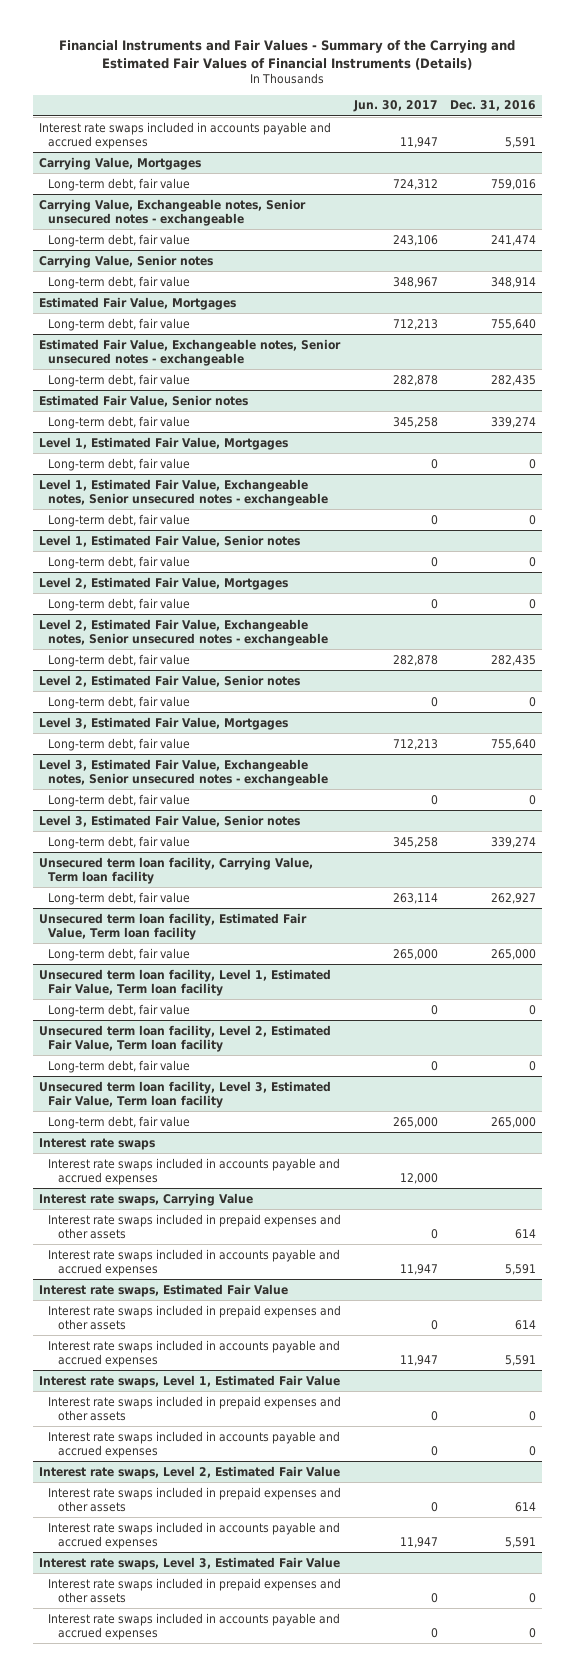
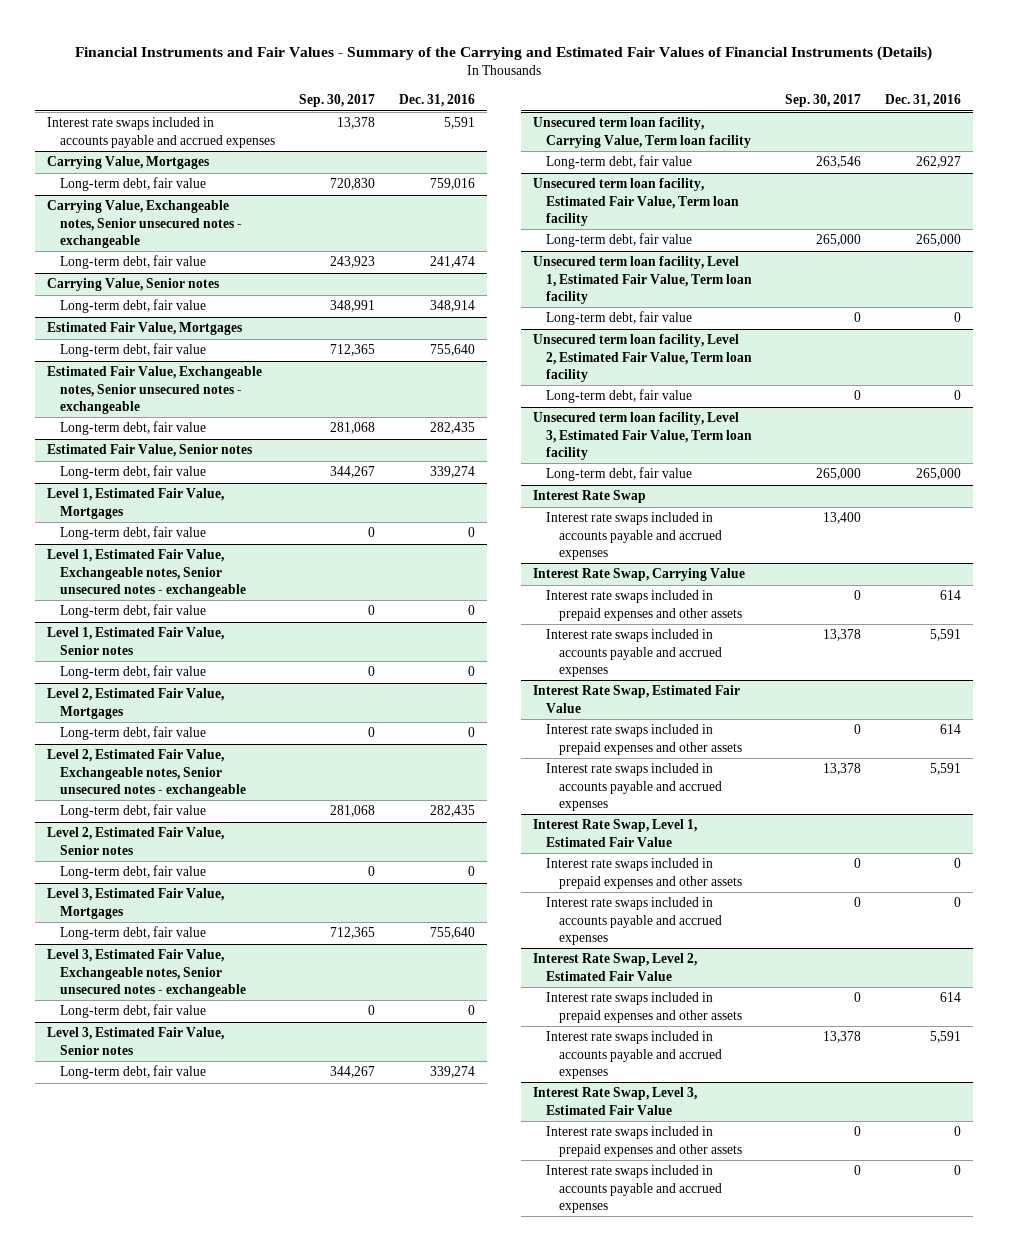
[352,100,438,113] Jun. 30, 2017 -> none
none -> [299,94,376,108] Sep. 30, 2017
[38,1137,155,1150] Interest rate swaps -> [533,490,647,504] Interest Rate Swap
[38,1192,253,1206] Interest rate swaps, Carrying Value -> [533,568,746,582] Interest Rate Swap, Carrying Value
[38,1283,288,1297] Interest rate swaps, Estimated Fair Value -> [533,685,741,713] Interest Rate Swap, Estimated Fair Value
[38,1374,340,1388] Interest rate swaps, Level 1, Estimated Fair Value -> [533,819,698,847] Interest Rate Swap, Level 1, Estimated Fair Value
[38,1465,340,1479] Interest rate swaps, Level 2, Estimated Fair Value -> [533,953,698,981] Interest Rate Swap, Level 2, Estimated Fair Value
[38,1556,340,1570] Interest rate swaps, Level 3, Estimated Fair Value -> [533,1087,698,1115] Interest Rate Swap, Level 3, Estimated Fair Value

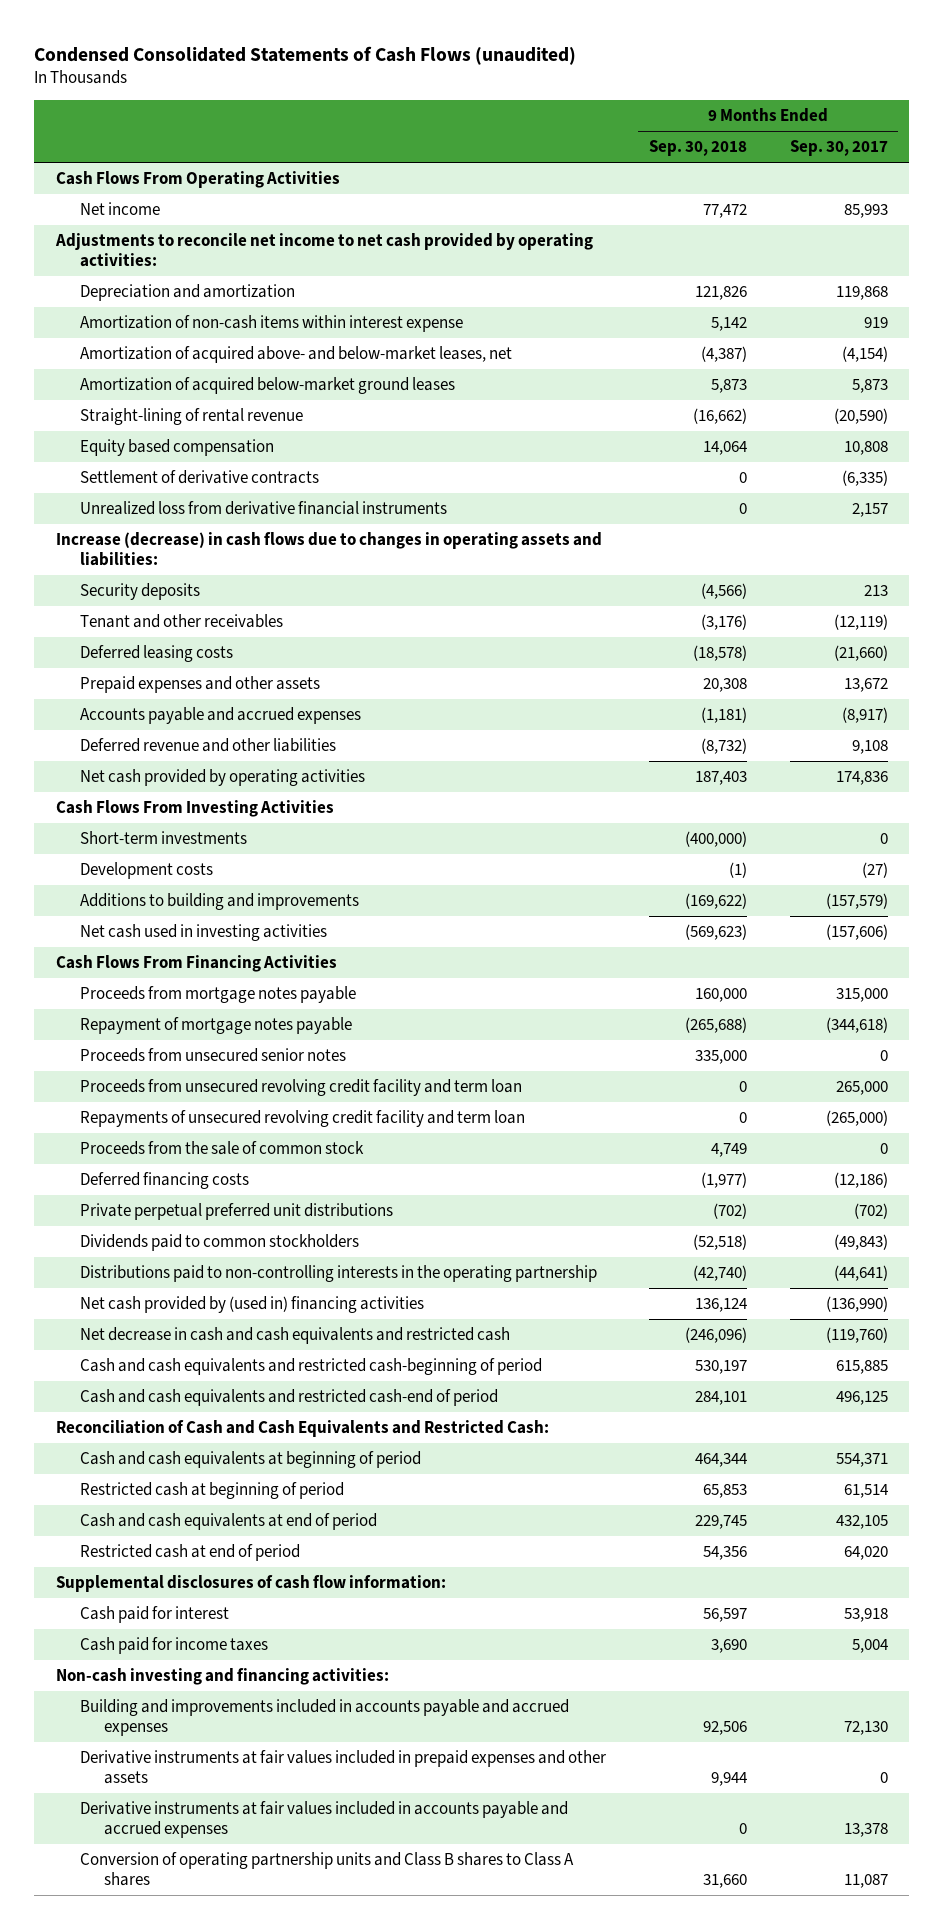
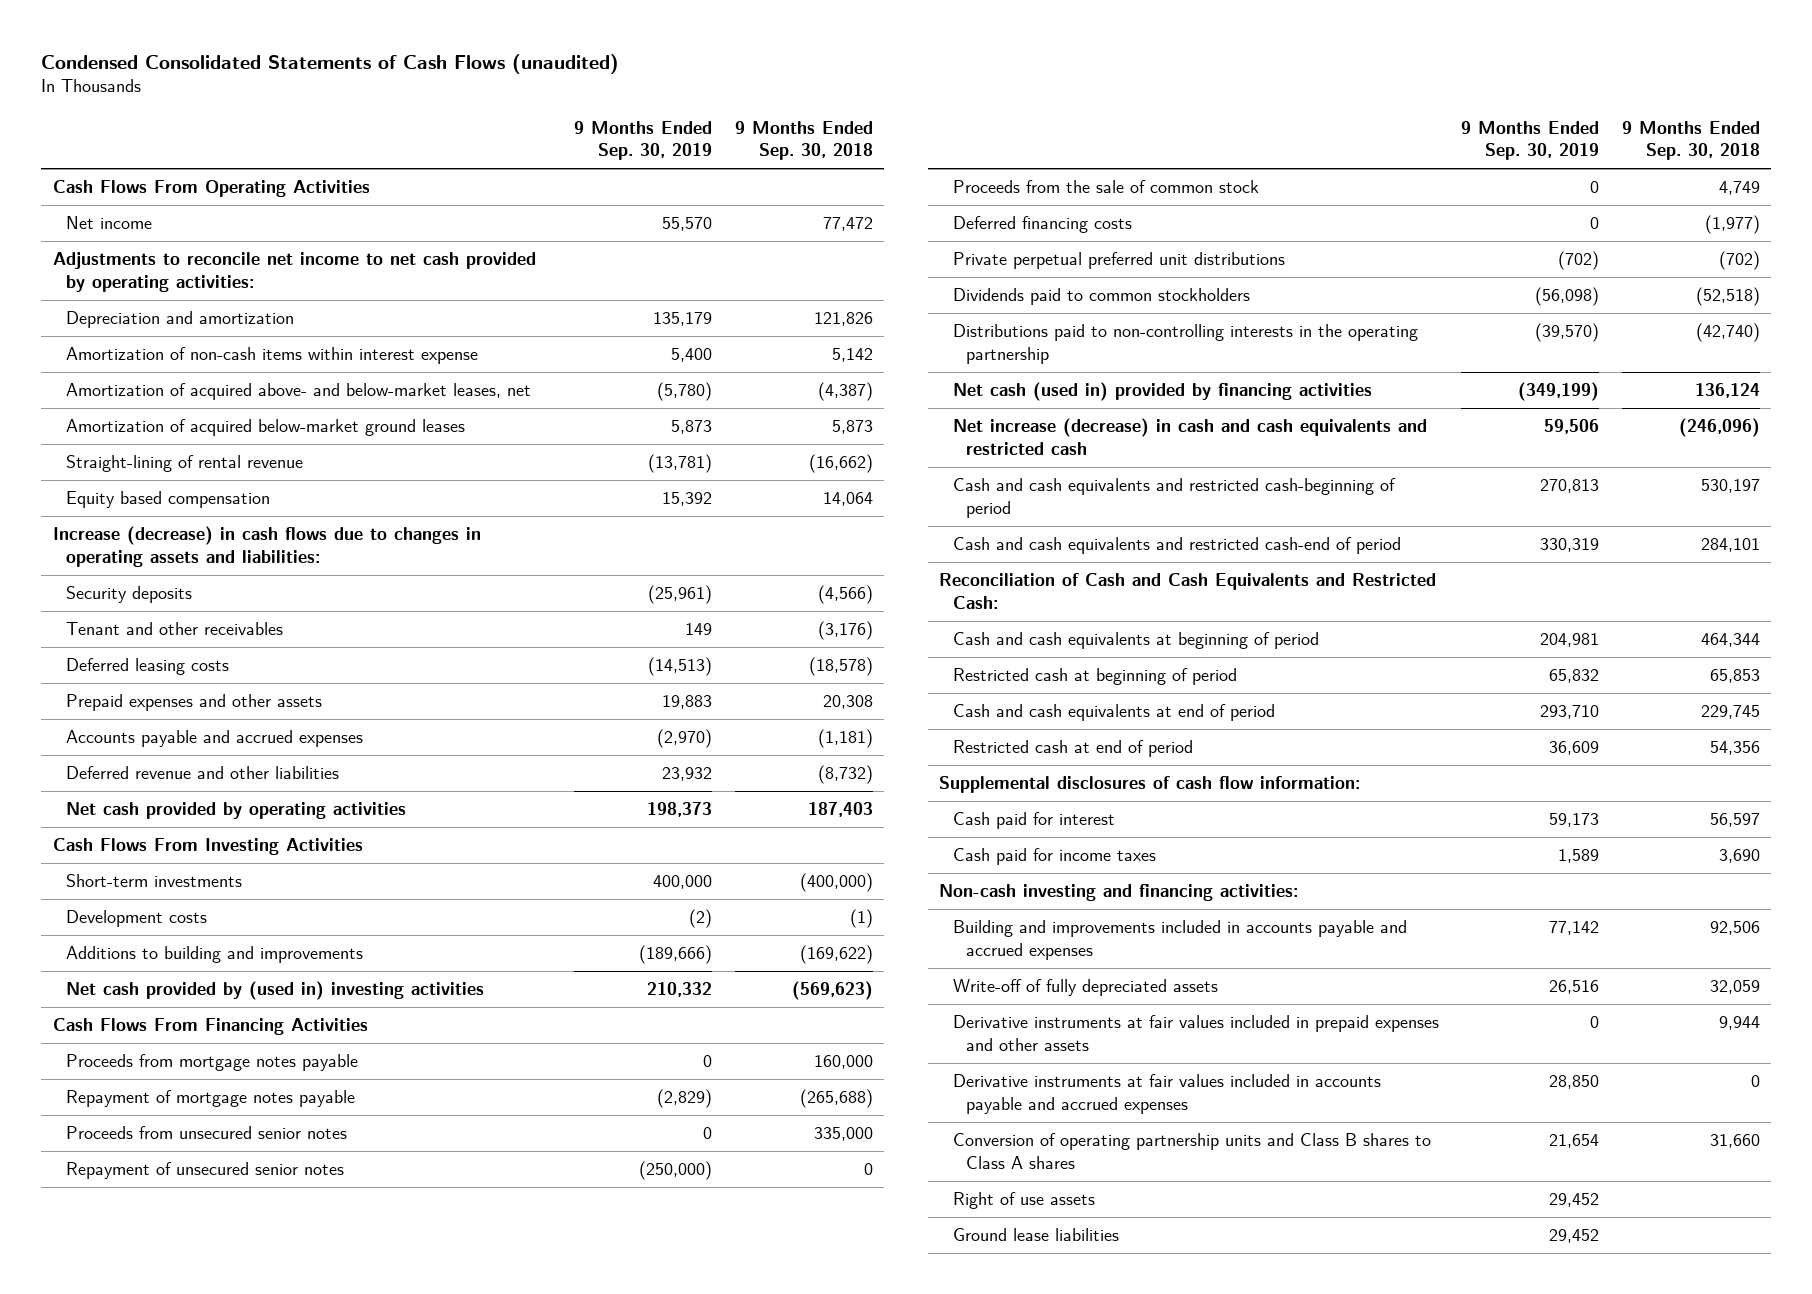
[789,140,888,157] Sep. 30, 2017 -> none
none -> [574,120,713,161] 9 Months Ended Sep. 30, 2019
[79,470,319,485] Settlement of derivative contracts -> none
[79,501,447,516] Unrealized loss from derivative financial instruments -> none
[79,924,327,942] Net cash used in investing activities -> [66,981,485,1001] Net cash provided by (used in) investing activities
[79,1079,522,1097] Proceeds from unsecured revolving credit facility and term loan -> none
[79,1110,525,1128] Repayments of unsecured revolving credit facility and term loan -> [66,1162,345,1180] Repayment of unsecured senior notes
[79,1296,424,1314] Net cash provided by (used in) financing activities -> [952,382,1372,402] Net cash (used in) provided by financing activities
[79,1327,510,1345] Net decrease in cash and cash equivalents and restricted cash -> [952,418,1427,455] Net increase (decrease) in cash and cash equivalents and restricted cash
none -> [952,979,1218,997] Write-off of fully depreciated assets
none -> [952,1192,1095,1210] Right of use assets
none -> [952,1228,1119,1242] Ground lease liabilities

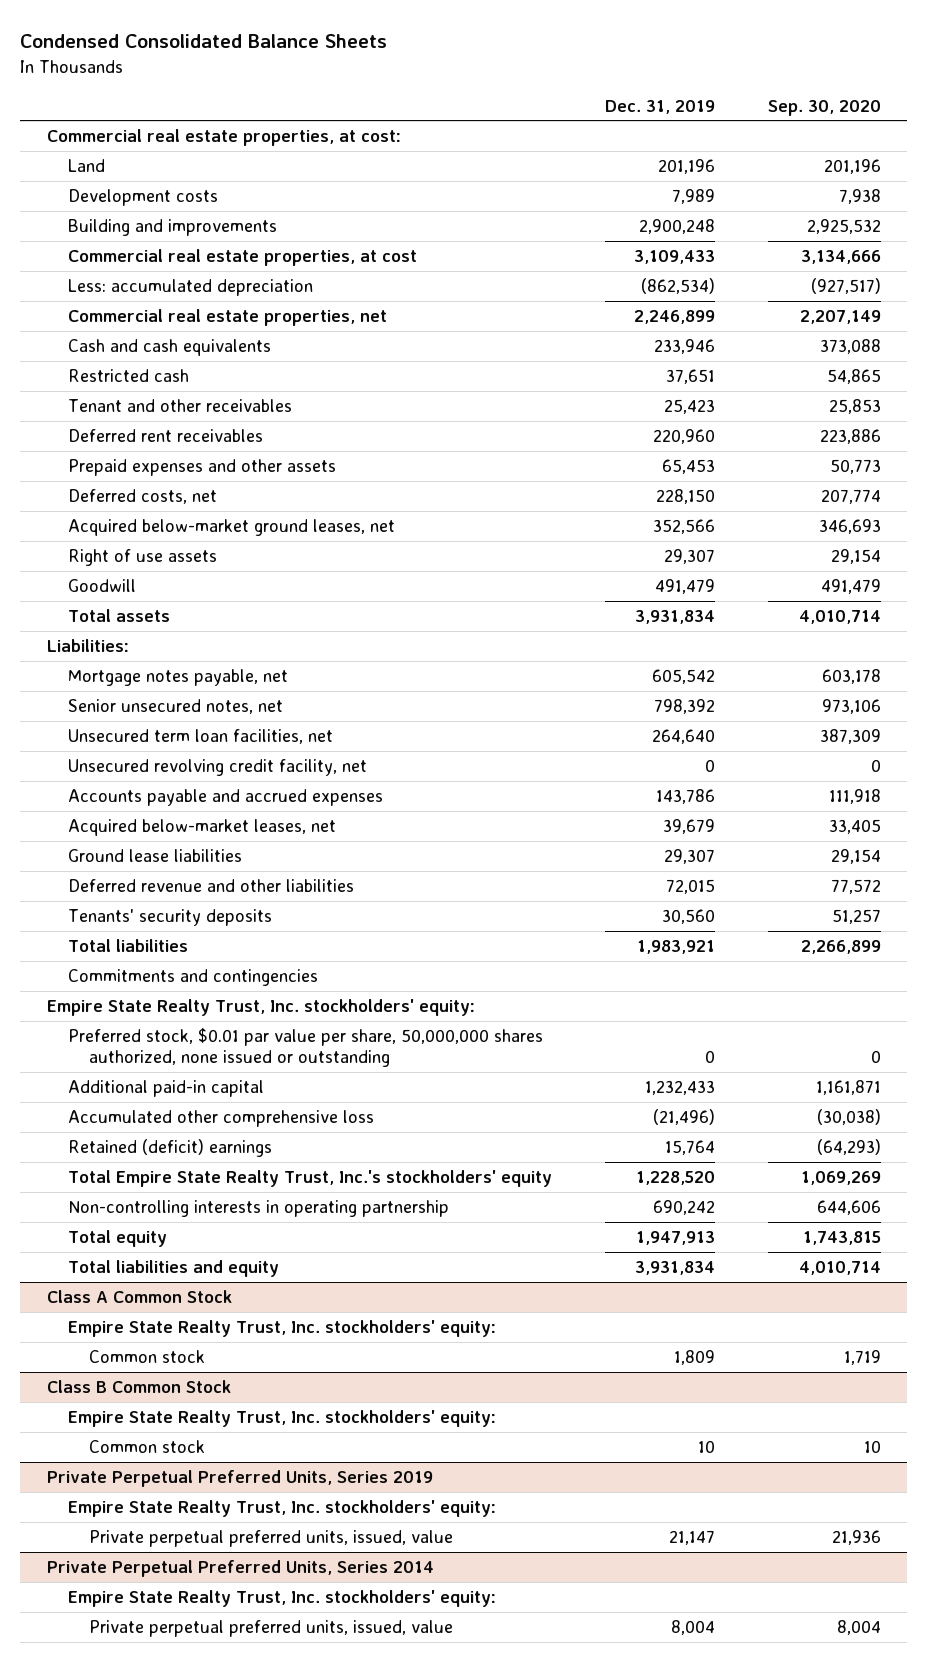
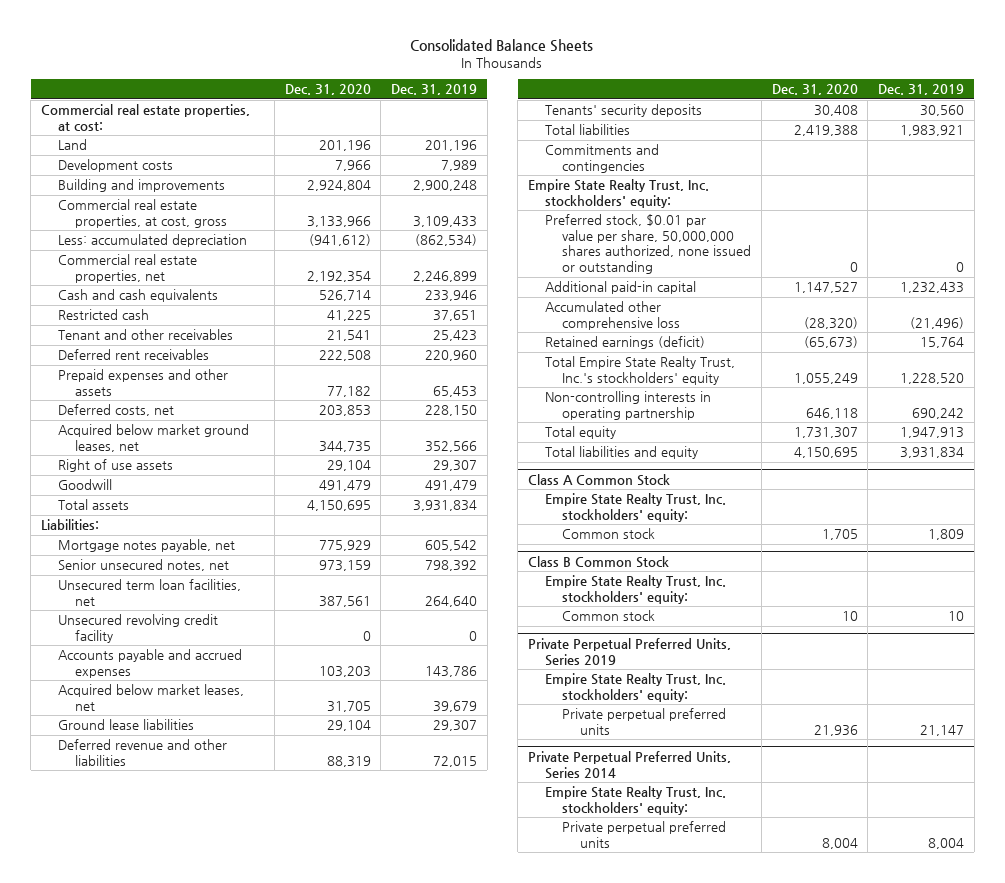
[20,34,388,49] Condensed Consolidated Balance Sheets -> [410,39,594,53] Consolidated Balance Sheets
[767,99,881,116] Sep. 30, 2020 -> none
none -> [284,84,371,96] Dec. 31, 2020
[68,248,418,266] Commercial real estate properties, at cost -> [58,199,228,228] Commercial real estate properties, at cost, gross
[68,518,396,536] Acquired below-market ground leases, net -> [58,424,250,452] Acquired below market ground leases, net
[68,758,368,776] Unsecured revolving credit facility, net -> [58,614,219,643] Unsecured revolving credit facility
[68,818,337,836] Acquired below-market leases, net -> [58,684,245,711] Acquired below market leases, net
[68,1138,273,1157] Retained (deficit) earnings -> [545,336,706,350] Retained earnings (deficit)
[89,1529,454,1547] Private perpetual preferred units, issued, value -> [562,708,727,735] Private perpetual preferred units
[89,1619,454,1637] Private perpetual preferred units, issued, value -> [562,821,727,848] Private perpetual preferred units

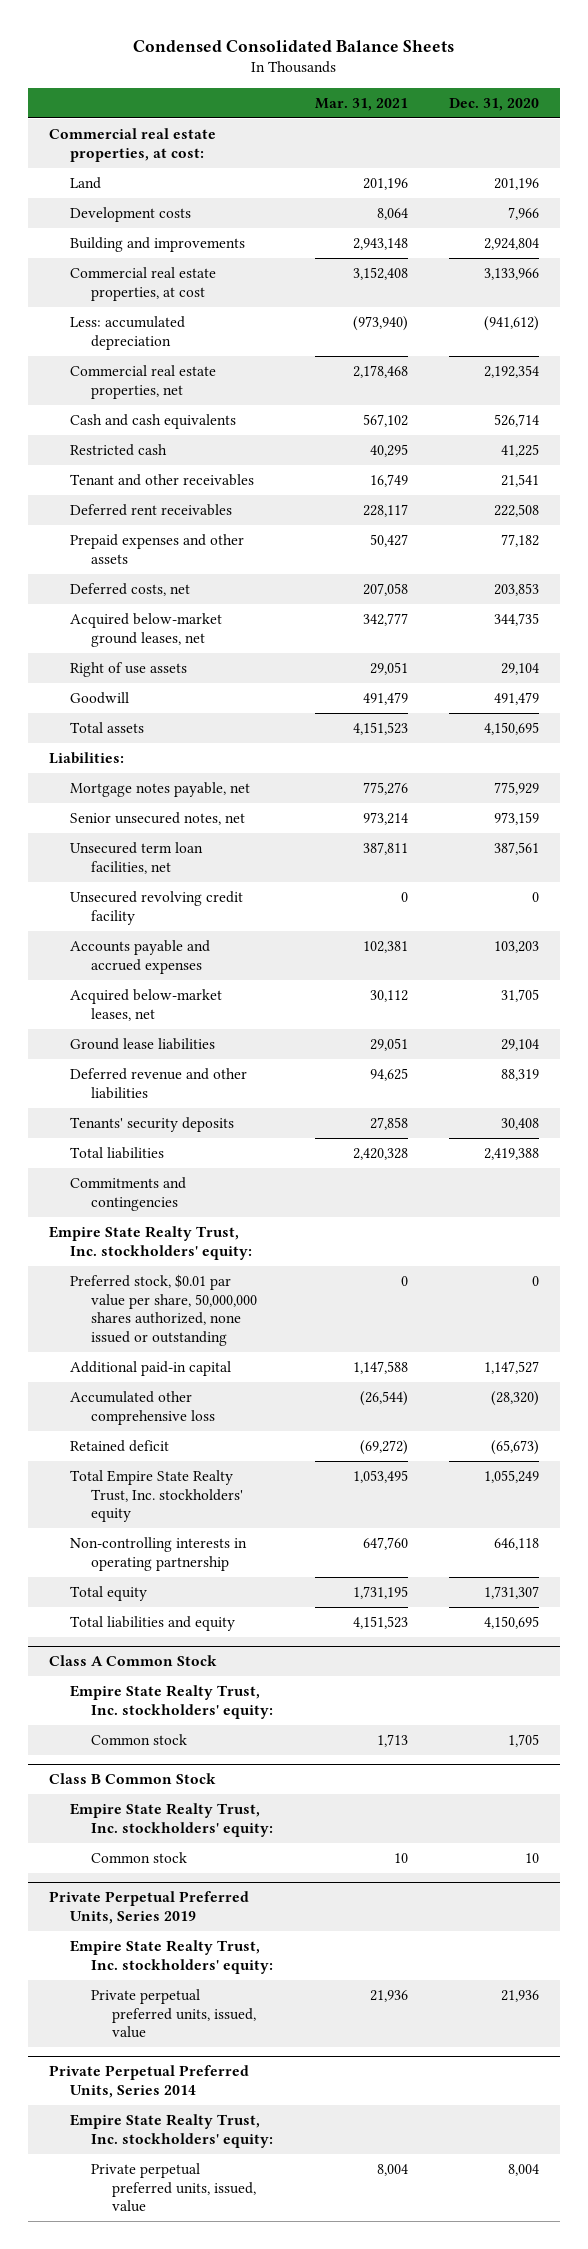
[410,39,594,53] Consolidated Balance Sheets -> [133,39,455,52] Condensed Consolidated Balance Sheets
[390,84,477,96] Dec. 31, 2019 -> none
none -> [314,97,408,111] Mar. 31, 2021
[58,199,228,228] Commercial real estate properties, at cost, gross -> [69,267,216,301] Commercial real estate properties, at cost
[58,424,250,452] Acquired below market ground leases, net -> [69,613,222,647] Acquired below-market ground leases, net
[58,684,245,711] Acquired below market leases, net -> [69,989,222,1021] Acquired below-market leases, net
[545,336,706,350] Retained earnings (deficit) -> [69,1440,169,1453] Retained deficit
[545,356,736,385] Total Empire State Realty Trust, Inc.'s stockholders' equity -> [69,1470,244,1523] Total Empire State Realty Trust, Inc. stockholders' equity
[562,708,727,735] Private perpetual preferred units -> [91,1989,257,2039] Private perpetual preferred units, issued, value
[562,821,727,848] Private perpetual preferred units -> [91,2163,257,2213] Private perpetual preferred units, issued, value

